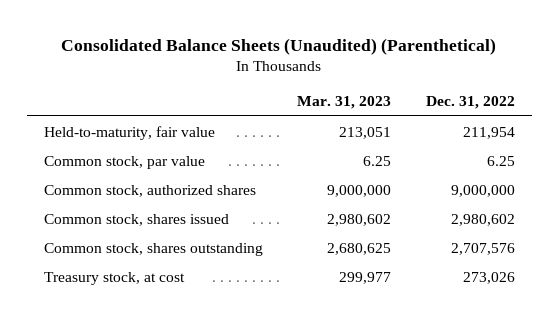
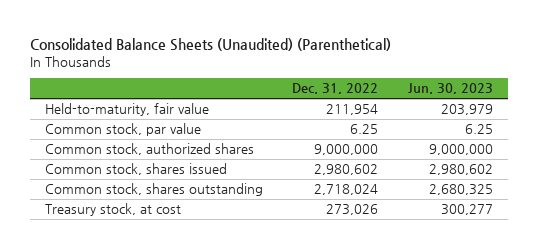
[297,96,392,110] Mar. 31, 2023 -> none
none -> [407,83,493,95] Jun. 30, 2023
[450,242,515,255] 2,707,576 -> [314,184,379,196] 2,718,024

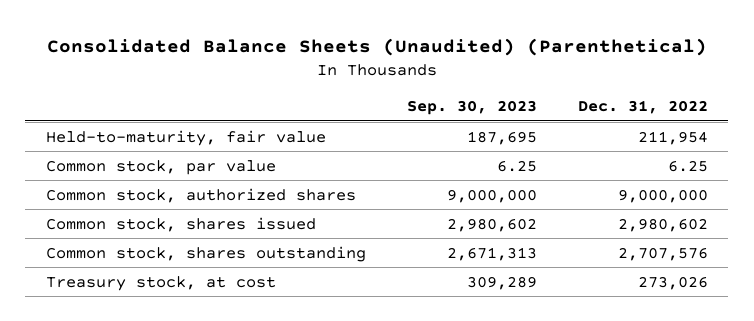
[407,83,493,95] Jun. 30, 2023 -> none
none -> [406,100,537,116] Sep. 30, 2023
[314,184,379,196] 2,718,024 -> [617,246,708,261] 2,707,576

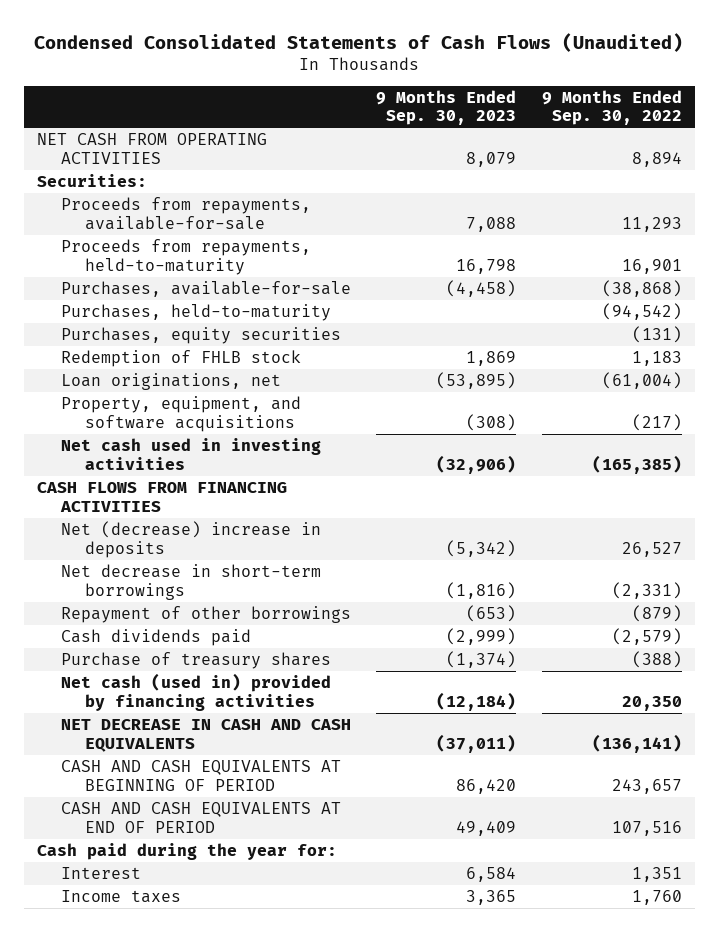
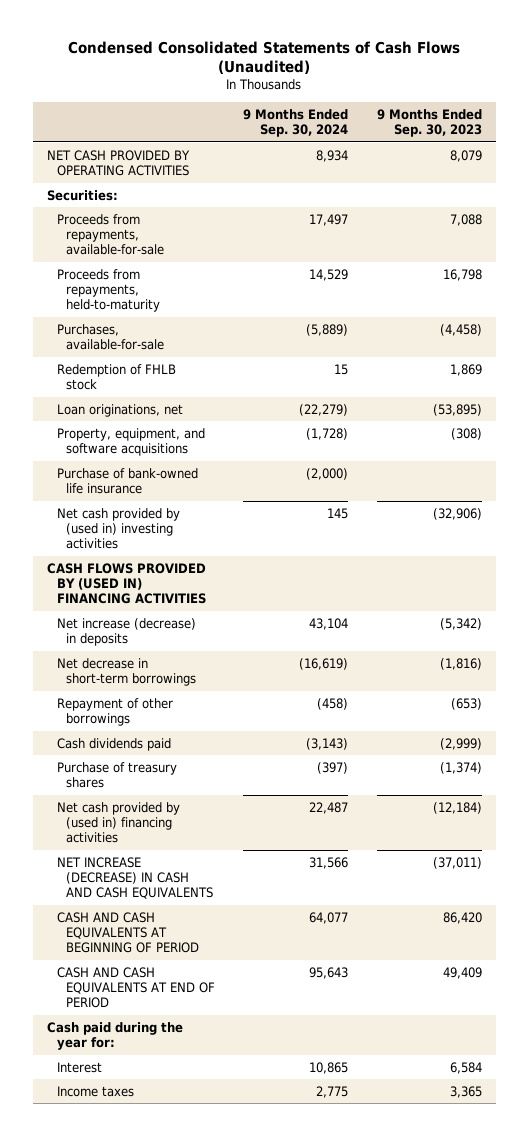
[541,89,682,126] 9 Months Ended Sep. 30, 2022 -> none
none -> [243,108,349,138] 9 Months Ended Sep. 30, 2024
[36,133,267,164] NET CASH FROM OPERATING ACTIVITIES -> [46,149,190,177] NET CASH PROVIDED BY OPERATING ACTIVITIES
[60,304,331,322] Purchases, held-to-maturity -> none
[60,327,341,345] Purchases, equity securities -> none
none -> [56,467,198,495] Purchase of bank-owned life insurance
[60,438,321,470] Net cash used in investing activities -> [56,507,180,550] Net cash provided by (used in) investing activities
[36,482,287,512] CASH FLOWS FROM FINANCING ACTIVITIES -> [46,562,206,605] CASH FLOWS PROVIDED BY (USED IN) FINANCING ACTIVITIES
[60,521,321,558] Net (decrease) increase in deposits -> [56,617,196,647] Net increase (decrease) in deposits
[60,673,331,711] Net cash (used in) provided by financing activities -> [56,801,180,844] Net cash provided by (used in) financing activities
[60,719,351,752] NET DECREASE IN CASH AND CASH EQUIVALENTS -> [56,856,214,900] NET INCREASE (DECREASE) IN CASH AND CASH EQUIVALENTS

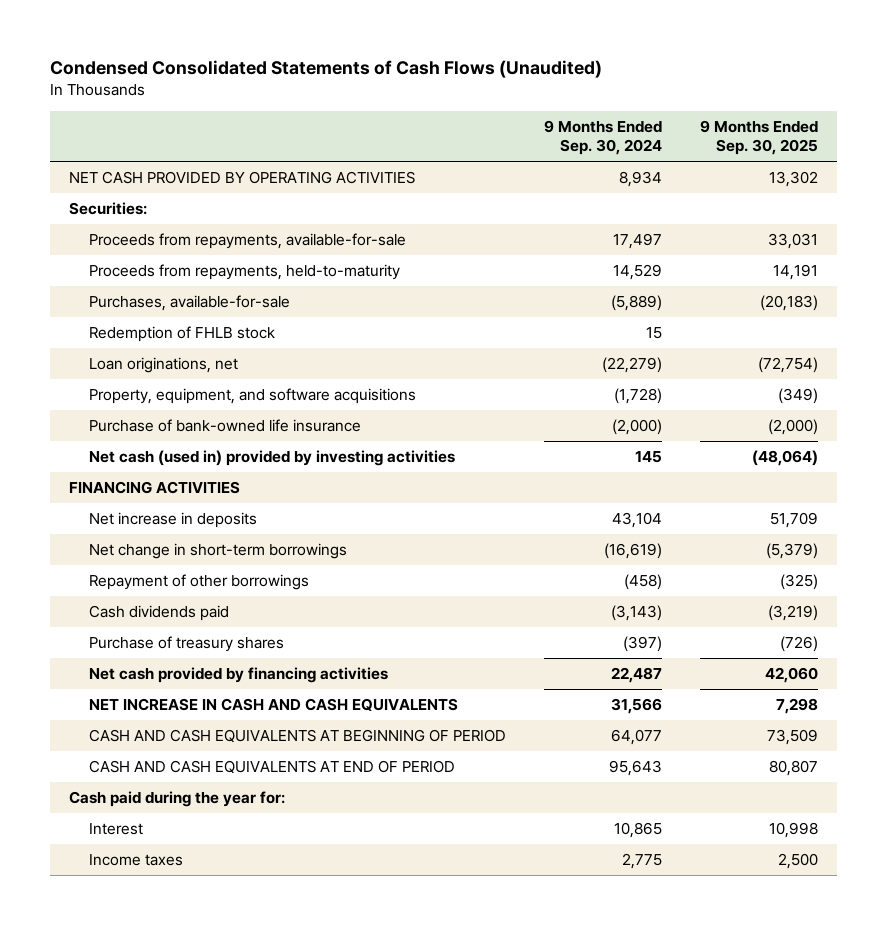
[376,108,482,138] 9 Months Ended Sep. 30, 2023 -> none
none -> [699,119,818,156] 9 Months Ended Sep. 30, 2025
[56,507,180,550] Net cash provided by (used in) investing activities -> [88,450,455,467] Net cash (used in) provided by investing activities
[46,562,206,605] CASH FLOWS PROVIDED BY (USED IN) FINANCING ACTIVITIES -> [68,481,240,495] FINANCING ACTIVITIES
[56,617,196,647] Net increase (decrease) in deposits -> [88,512,257,529] Net increase in deposits
[56,657,197,687] Net decrease in short-term borrowings -> [88,543,347,560] Net change in short-term borrowings
[56,801,180,844] Net cash provided by (used in) financing activities -> [88,667,388,684] Net cash provided by financing activities
[56,856,214,900] NET INCREASE (DECREASE) IN CASH AND CASH EQUIVALENTS -> [88,698,458,712] NET INCREASE IN CASH AND CASH EQUIVALENTS

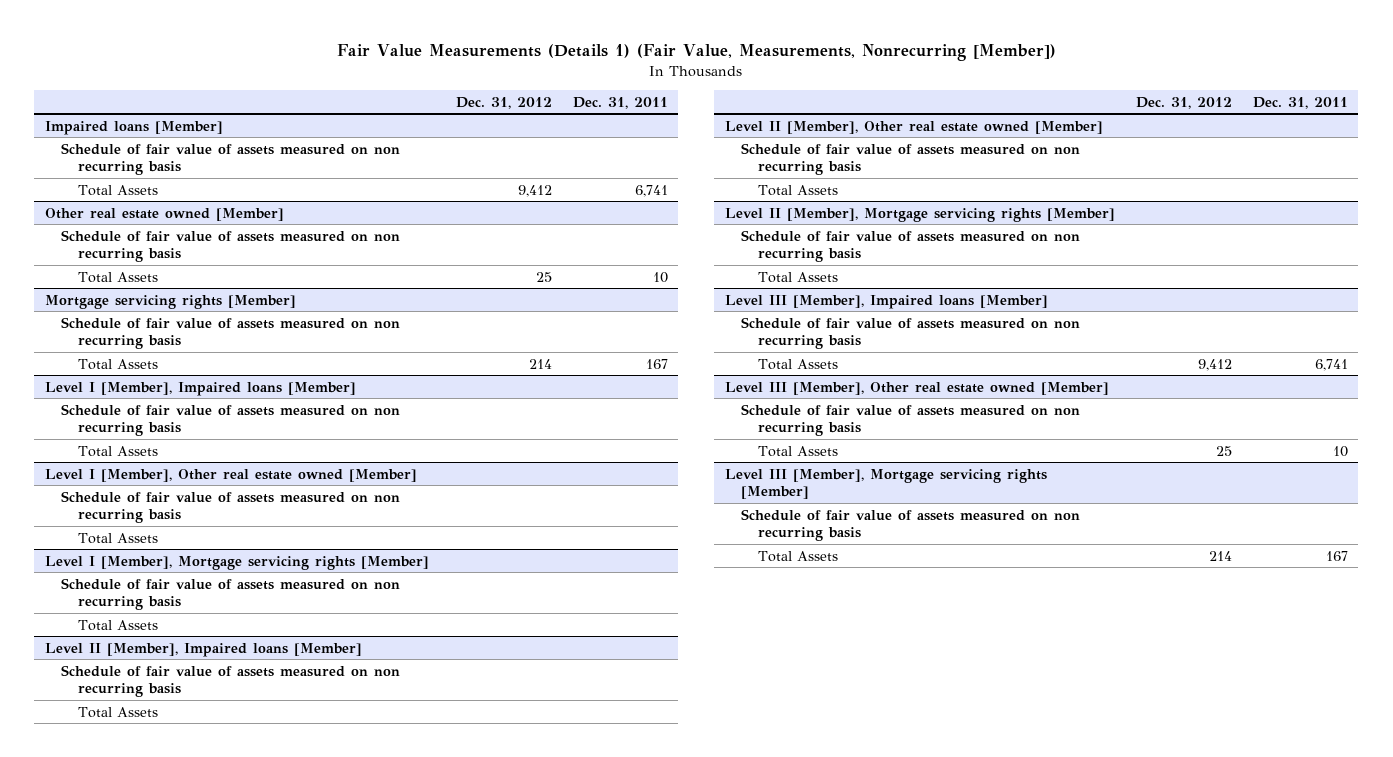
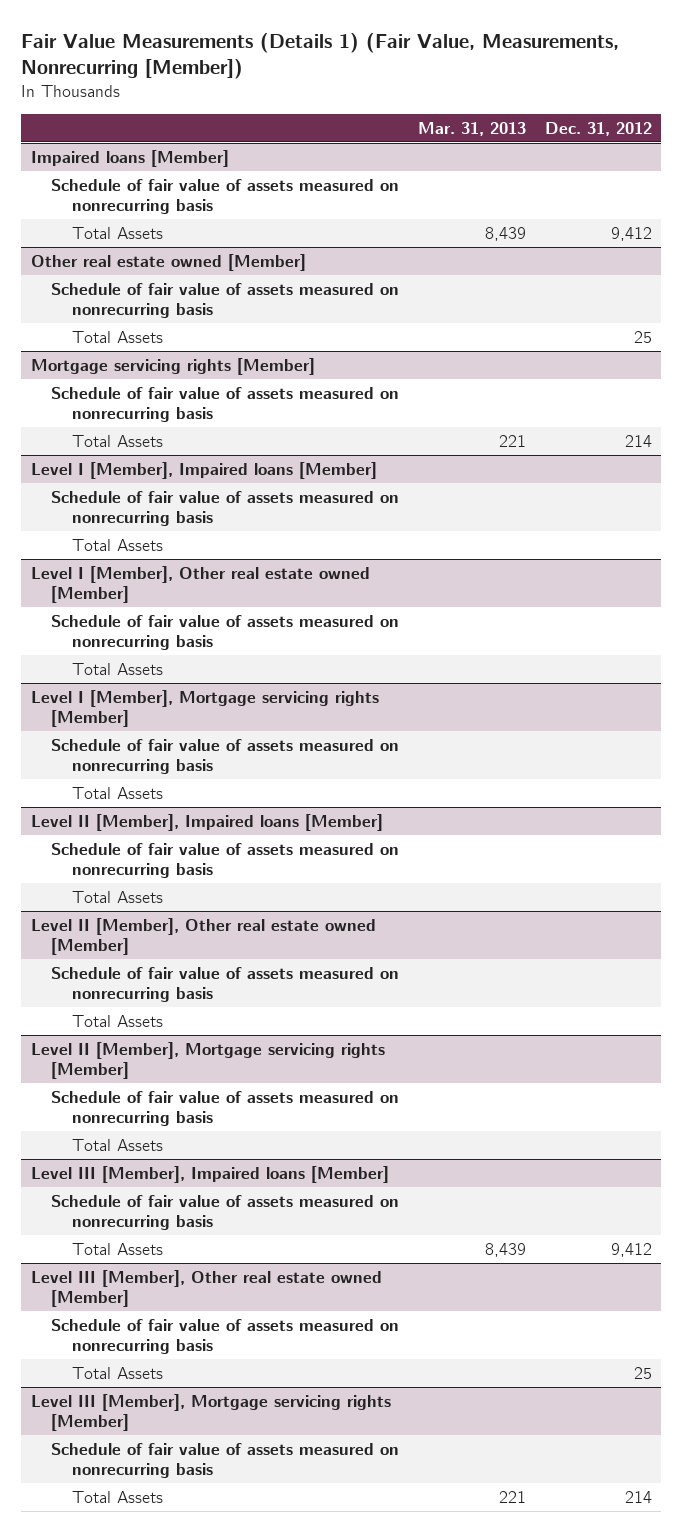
[572,96,668,109] Dec. 31, 2011 -> none
none -> [418,121,527,136] Mar. 31, 2013
[61,142,401,176] Schedule of fair value of assets measured on non recurring basis -> [51,178,400,214] Schedule of fair value of assets measured on nonrecurring basis
[61,229,401,263] Schedule of fair value of assets measured on non recurring basis -> [51,282,400,318] Schedule of fair value of assets measured on nonrecurring basis
[61,316,401,350] Schedule of fair value of assets measured on non recurring basis -> [51,386,400,422] Schedule of fair value of assets measured on nonrecurring basis
[61,403,401,437] Schedule of fair value of assets measured on non recurring basis -> [51,490,400,526] Schedule of fair value of assets measured on nonrecurring basis
[61,490,401,524] Schedule of fair value of assets measured on non recurring basis -> [51,614,400,650] Schedule of fair value of assets measured on nonrecurring basis
[61,577,401,611] Schedule of fair value of assets measured on non recurring basis -> [51,738,400,774] Schedule of fair value of assets measured on nonrecurring basis
[61,664,401,698] Schedule of fair value of assets measured on non recurring basis -> [51,842,400,878] Schedule of fair value of assets measured on nonrecurring basis
[741,142,1081,176] Schedule of fair value of assets measured on non recurring basis -> [51,966,400,1002] Schedule of fair value of assets measured on nonrecurring basis
[741,229,1081,263] Schedule of fair value of assets measured on non recurring basis -> [51,1090,400,1126] Schedule of fair value of assets measured on nonrecurring basis
[741,316,1081,350] Schedule of fair value of assets measured on non recurring basis -> [51,1194,400,1230] Schedule of fair value of assets measured on nonrecurring basis
[741,403,1081,437] Schedule of fair value of assets measured on non recurring basis -> [51,1318,400,1354] Schedule of fair value of assets measured on nonrecurring basis
[741,508,1081,542] Schedule of fair value of assets measured on non recurring basis -> [51,1442,400,1478] Schedule of fair value of assets measured on nonrecurring basis

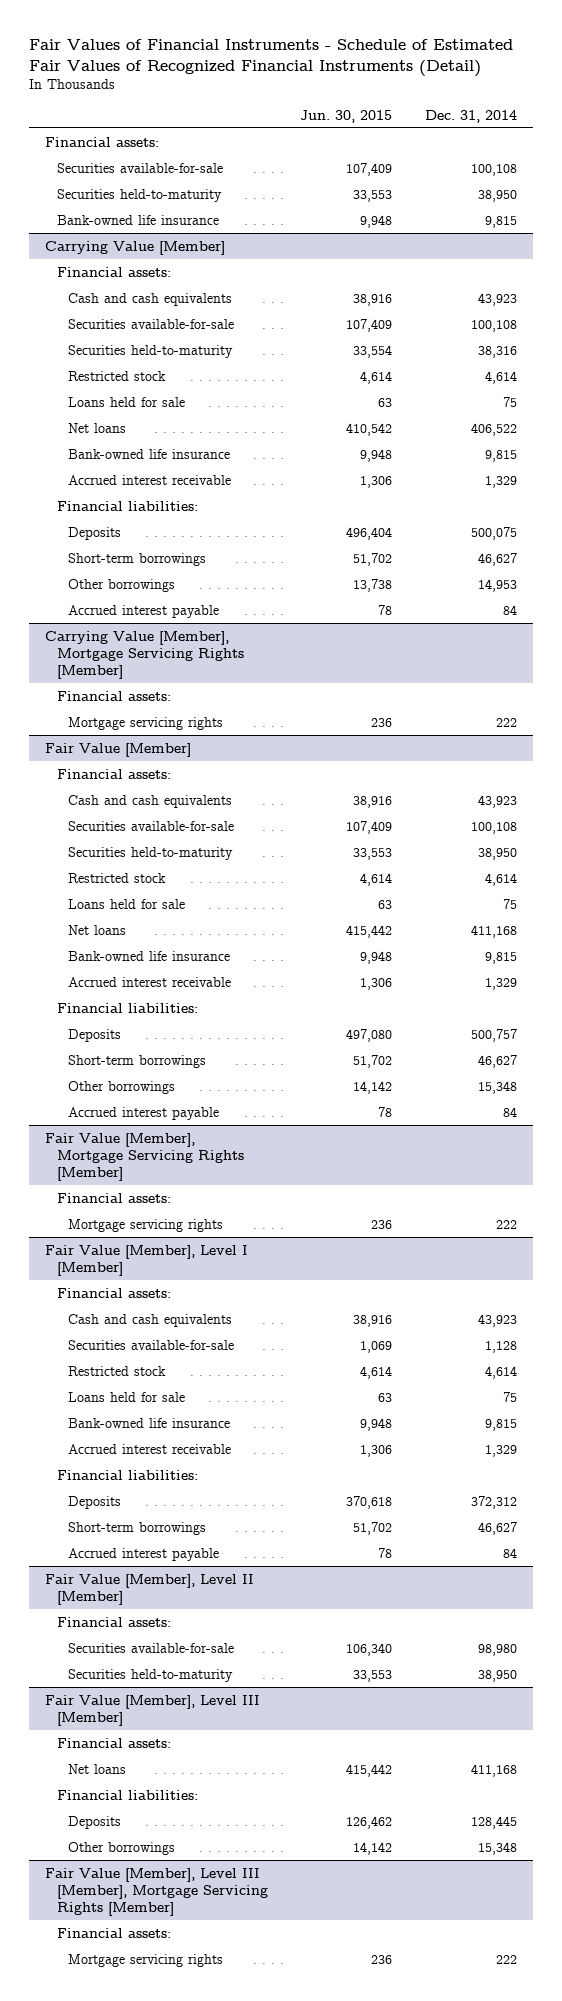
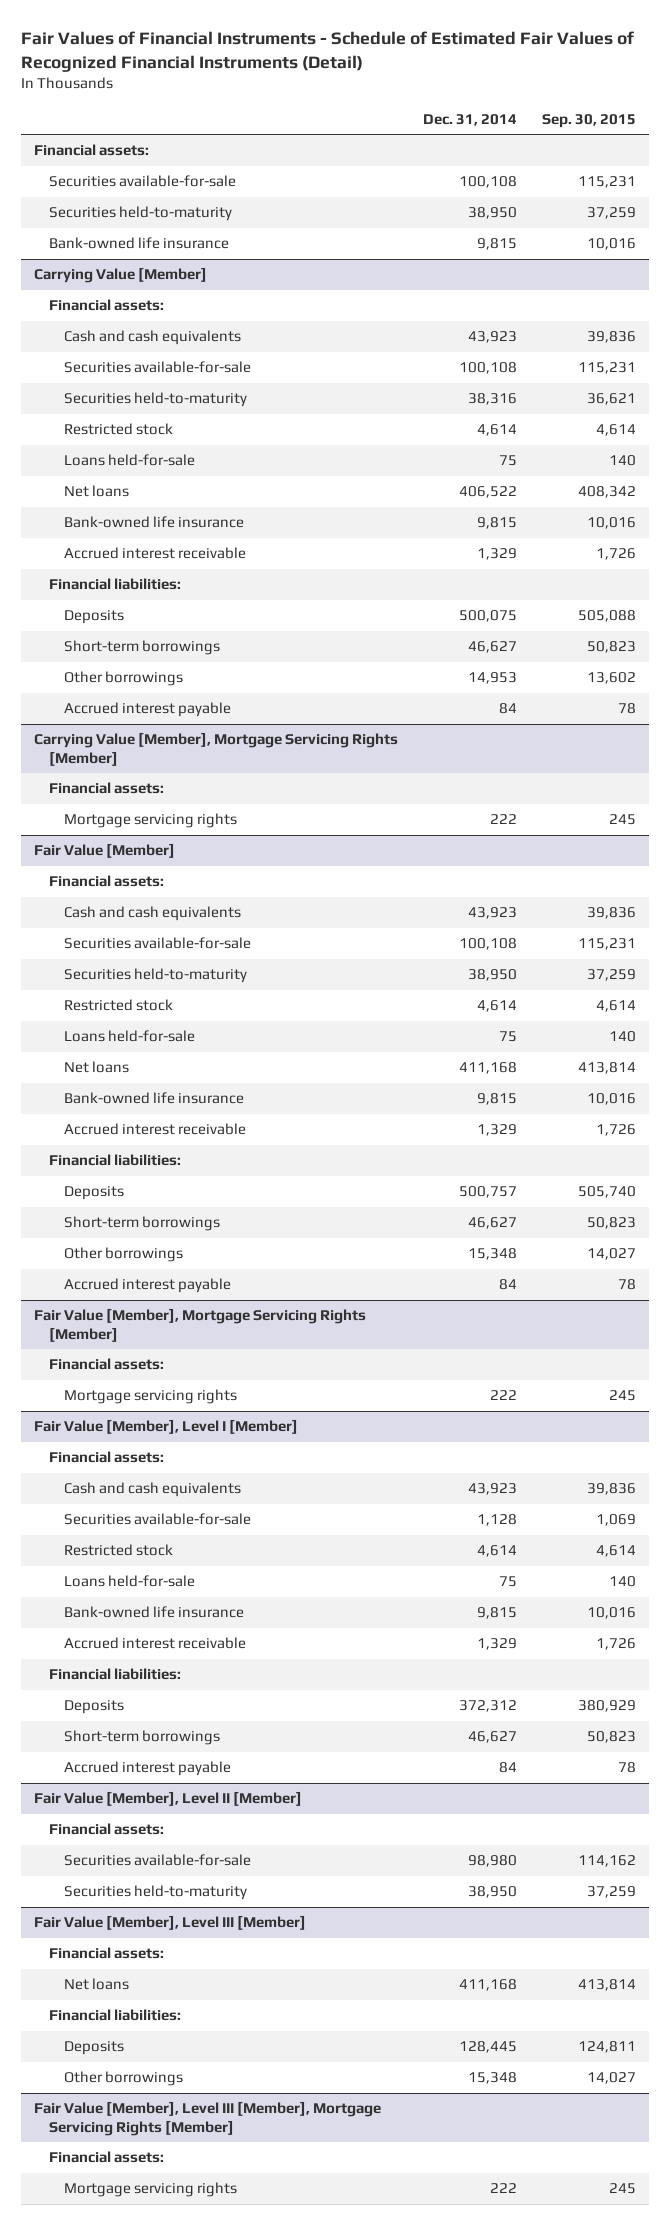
[300,109,393,123] Jun. 30, 2015 -> none
none -> [542,113,637,128] Sep. 30, 2015
[68,396,186,407] Loans held for sale -> [64,454,196,467] Loans held-for-sale
[68,898,186,909] Loans held for sale -> [64,1030,196,1043] Loans held-for-sale
[68,1391,186,1402] Loans held for sale -> [64,1575,196,1588] Loans held-for-sale

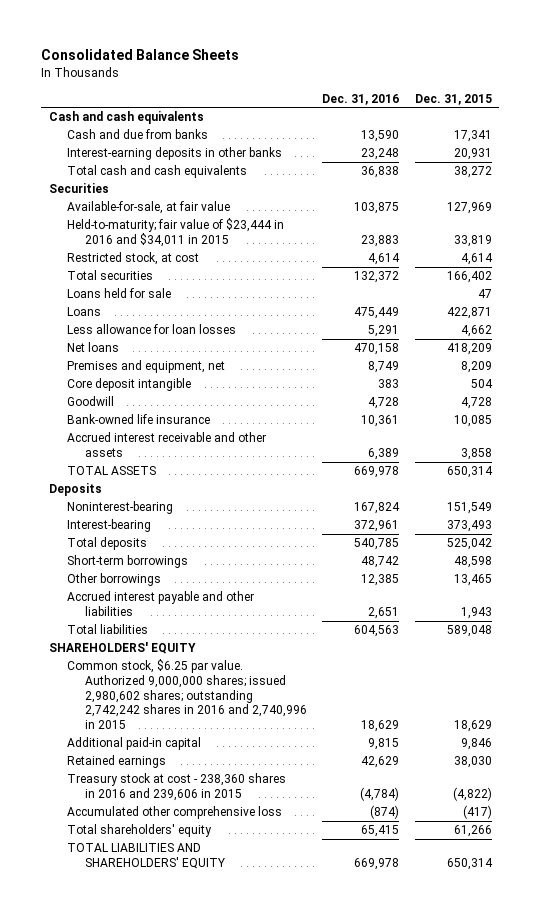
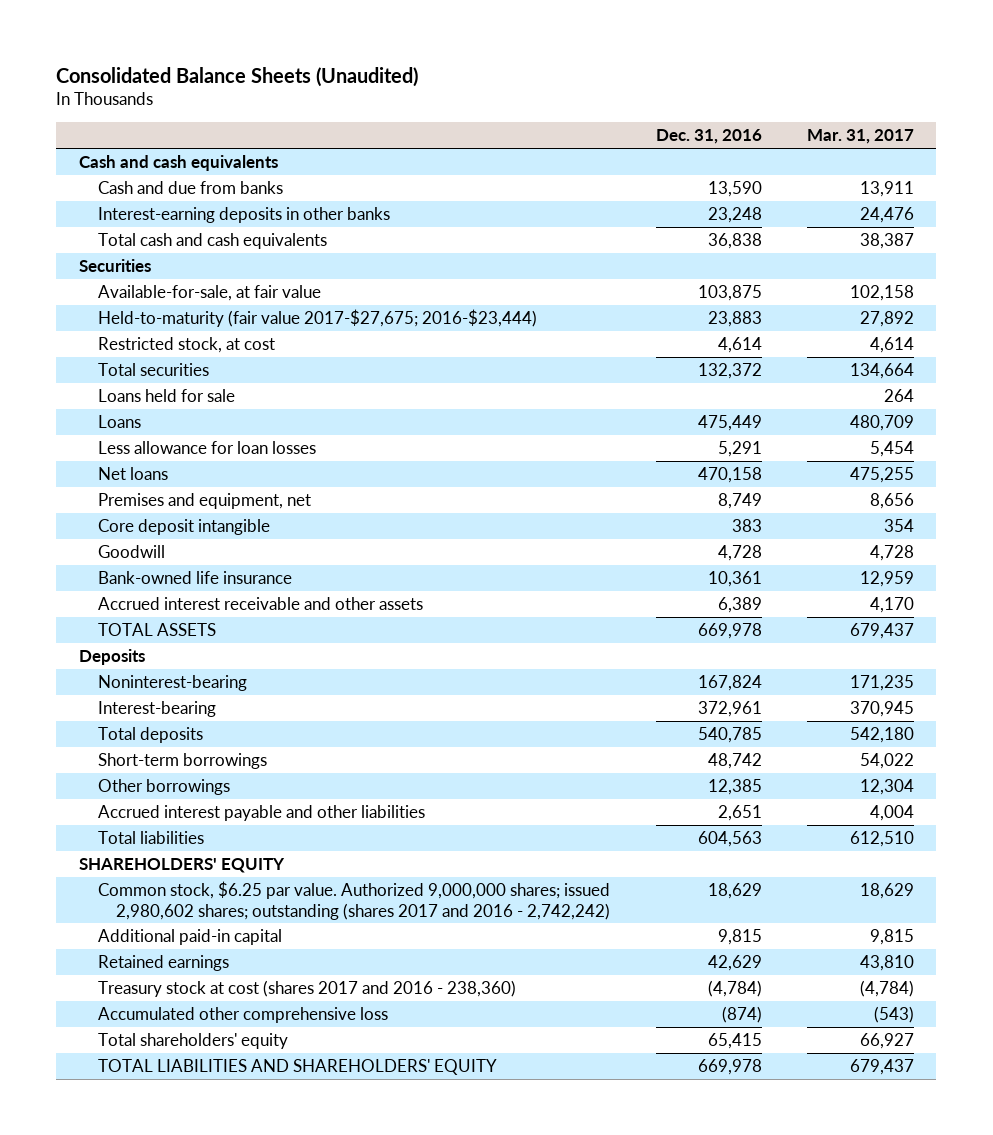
[41,49,240,61] Consolidated Balance Sheets -> [56,66,419,87] Consolidated Balance Sheets (Unaudited)
[414,93,492,105] Dec. 31, 2015 -> none
none -> [806,129,914,145] Mar. 31, 2017
[67,218,285,248] Held-to-maturity; fair value of $23,444 in 2016 and $34,011 in 2015 -> [97,309,537,328] Held-to-maturity (fair value 2017-$27,675; 2016-$23,444)
[67,659,308,729] Common stock, $6.25 par value. Authorized 9,000,000 shares; issued 2,980,602 shares; outstanding 2,742,242 shares in 2016 and 2,740,996 in 2015 -> [97,881,611,920] Common stock, $6.25 par value. Authorized 9,000,000 shares; issued 2,980,602 shares; outstanding (shares 2017 and 2016 - 2,742,242)
[67,773,287,802] Treasury stock at cost - 238,360 shares in 2016 and 239,606 in 2015 -> [97,980,516,998] Treasury stock at cost (shares 2017 and 2016 - 238,360)

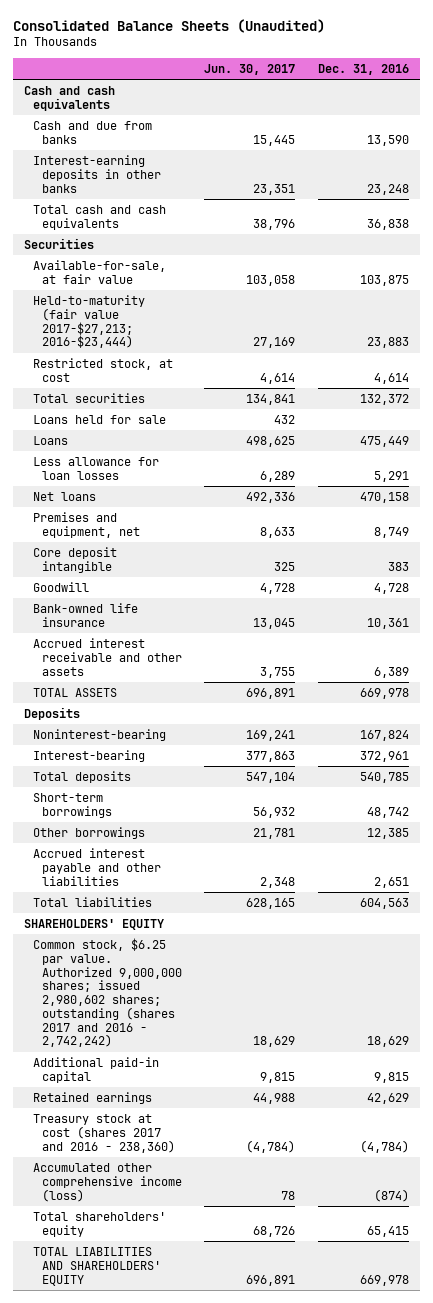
[806,129,914,145] Mar. 31, 2017 -> none
none -> [204,64,296,76] Jun. 30, 2017
[97,309,537,328] Held-to-maturity (fair value 2017-$27,675; 2016-$23,444) -> [32,294,145,349] Held-to-maturity (fair value 2017-$27,213; 2016-$23,444)
[97,1007,388,1024] Accumulated other comprehensive loss -> [32,1162,182,1202] Accumulated other comprehensive income (loss)

